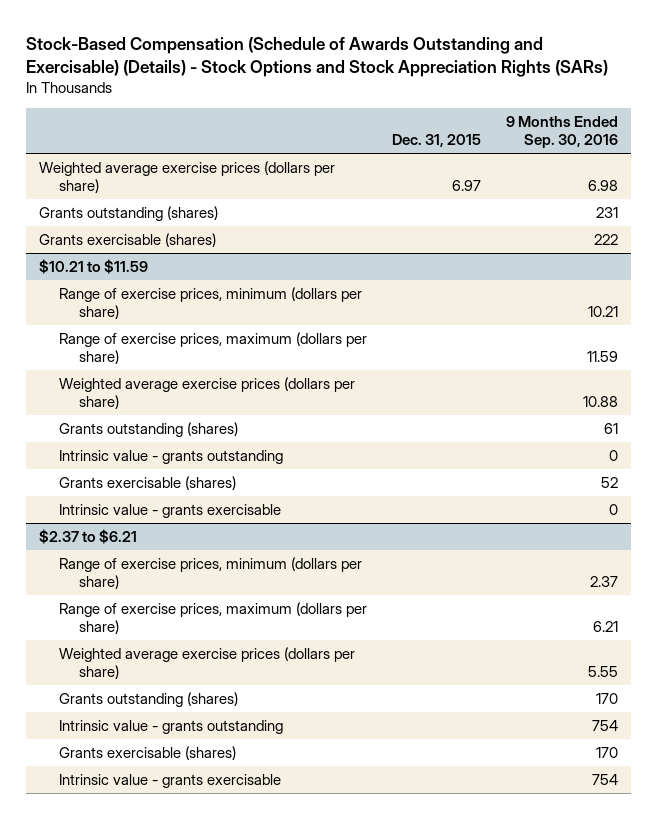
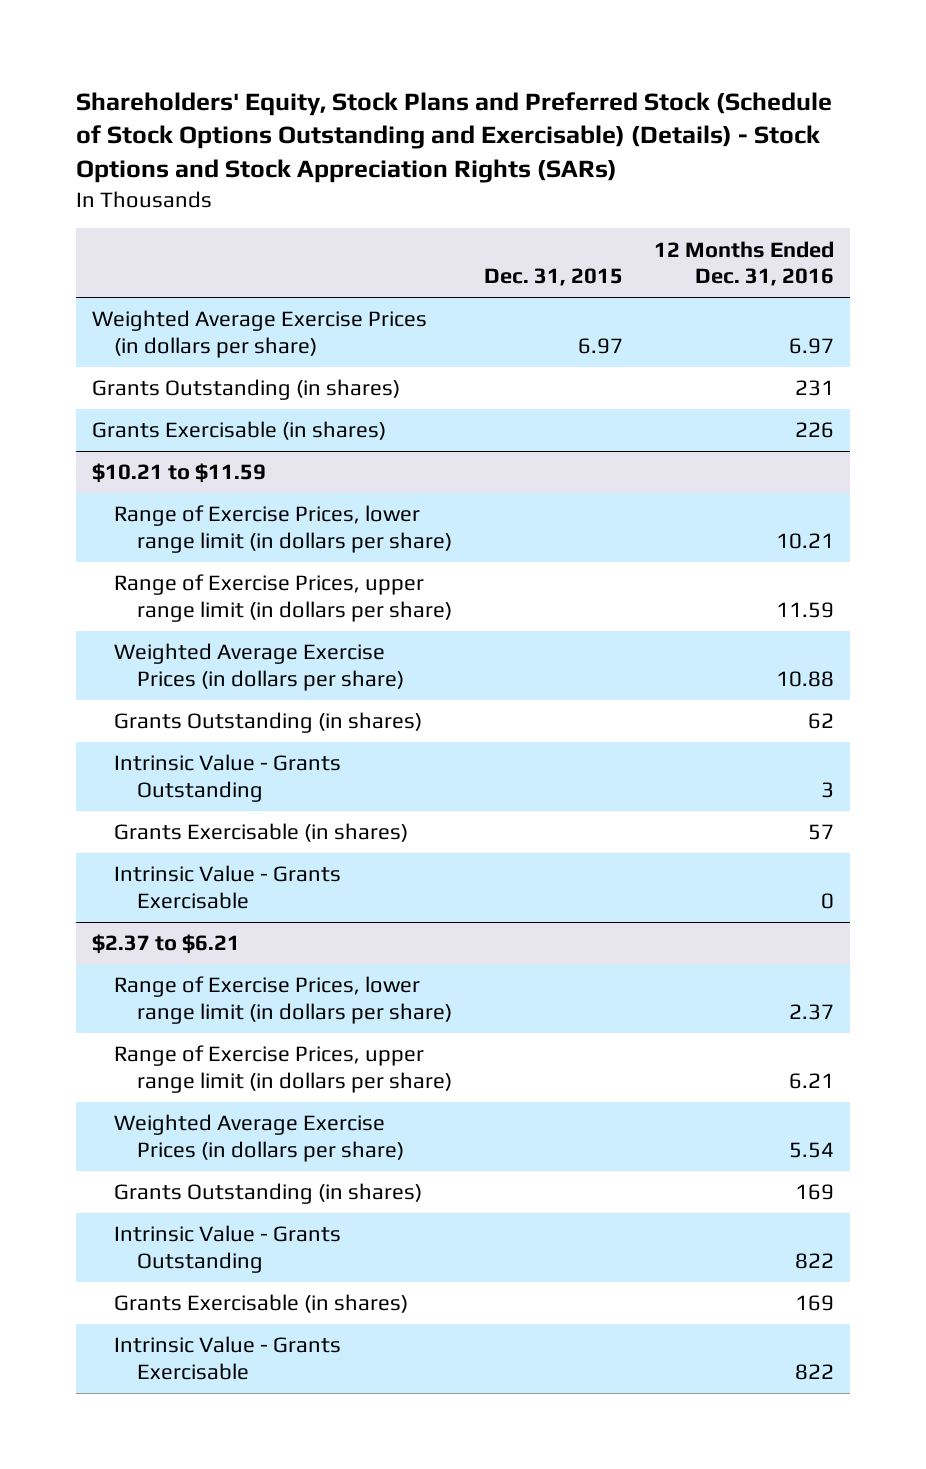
[26,36,609,77] Stock-Based Compensation (Schedule of Awards Outstanding and Exercisable) (Details) - Stock Options and Stock Appreciation Rights (SARs) -> [75,91,832,184] Shareholders' Equity, Stock Plans and Preferred Stock (Schedule of Stock Options Outstanding and Exercisable) (Details) - Stock Options and Stock Appreciation Rights (SARs)
[506,116,619,149] 9 Months Ended Sep. 30, 2016 -> none
none -> [654,240,835,287] 12 Months Ended Dec. 31, 2016
[38,160,335,194] Weighted average exercise prices (dollars per share) -> [91,310,427,358] Weighted Average Exercise Prices (in dollars per share)
[38,205,218,221] Grants outstanding (shares) -> [91,379,400,401] Grants Outstanding (in shares)
[38,232,216,247] Grants exercisable (shares) -> [91,421,386,441] Grants Exercisable (in shares)
[59,286,363,320] Range of exercise prices, minimum (dollars per share) -> [114,505,453,553] Range of Exercise Prices, lower range limit (in dollars per share)
[59,331,368,365] Range of exercise prices, maximum (dollars per share) -> [114,574,453,622] Range of Exercise Prices, upper range limit (in dollars per share)
[59,376,356,410] Weighted average exercise prices (dollars per share) -> [114,643,405,691] Weighted Average Exercise Prices (in dollars per share)
[59,421,239,437] Grants outstanding (shares) -> [114,712,423,734] Grants Outstanding (in shares)
[59,449,284,464] Intrinsic value - grants outstanding -> [114,754,342,802] Intrinsic Value - Grants Outstanding
[59,475,237,490] Grants exercisable (shares) -> [114,823,409,843] Grants Exercisable (in shares)
[59,503,282,518] Intrinsic value - grants exercisable -> [114,865,342,909] Intrinsic Value - Grants Exercisable
[59,556,363,590] Range of exercise prices, minimum (dollars per share) -> [114,976,453,1024] Range of Exercise Prices, lower range limit (in dollars per share)
[59,601,368,635] Range of exercise prices, maximum (dollars per share) -> [114,1045,453,1093] Range of Exercise Prices, upper range limit (in dollars per share)
[59,646,356,680] Weighted average exercise prices (dollars per share) -> [114,1114,405,1162] Weighted Average Exercise Prices (in dollars per share)
[59,691,239,707] Grants outstanding (shares) -> [114,1183,423,1205] Grants Outstanding (in shares)
[59,719,284,734] Intrinsic value - grants outstanding -> [114,1225,342,1273] Intrinsic Value - Grants Outstanding
[59,745,237,760] Grants exercisable (shares) -> [114,1294,409,1314] Grants Exercisable (in shares)
[59,773,282,788] Intrinsic value - grants exercisable -> [114,1336,342,1380] Intrinsic Value - Grants Exercisable

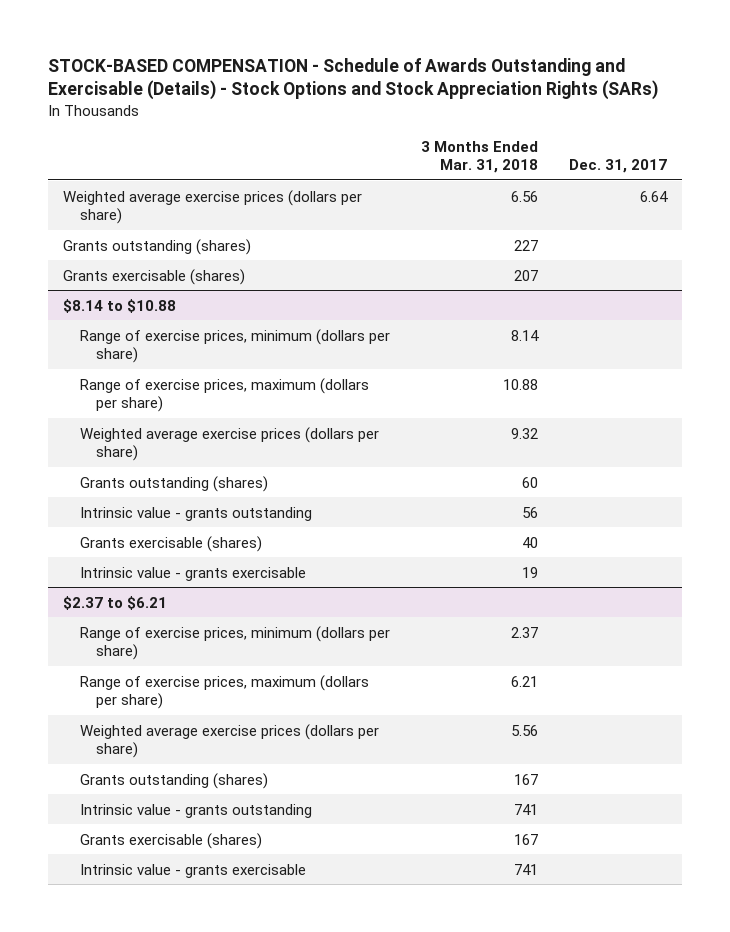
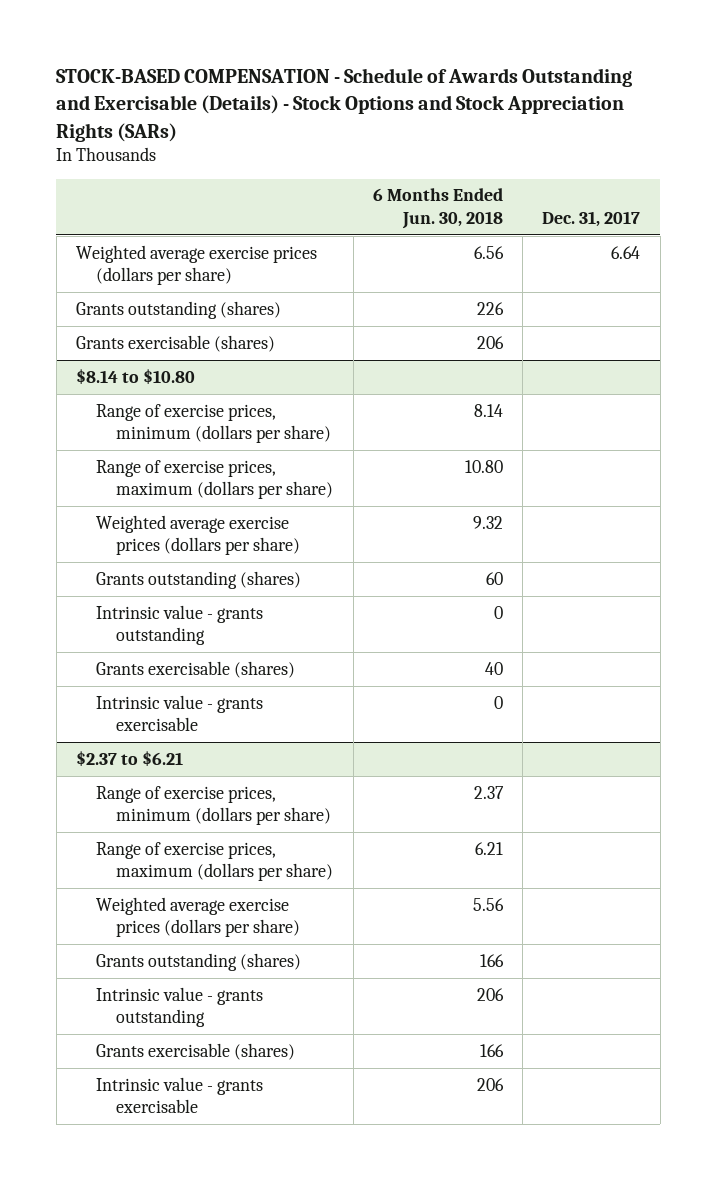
[420,140,538,173] 3 Months Ended Mar. 31, 2018 -> none
none -> [372,188,503,229] 6 Months Ended Jun. 30, 2018
[63,298,177,313] $8.14 to $10.88 -> [75,368,195,384] $8.14 to $10.80

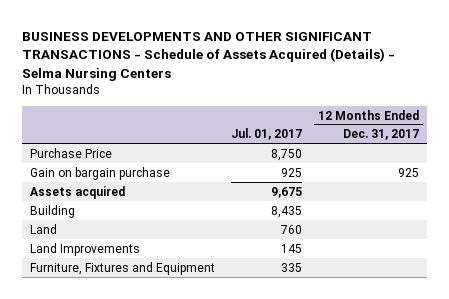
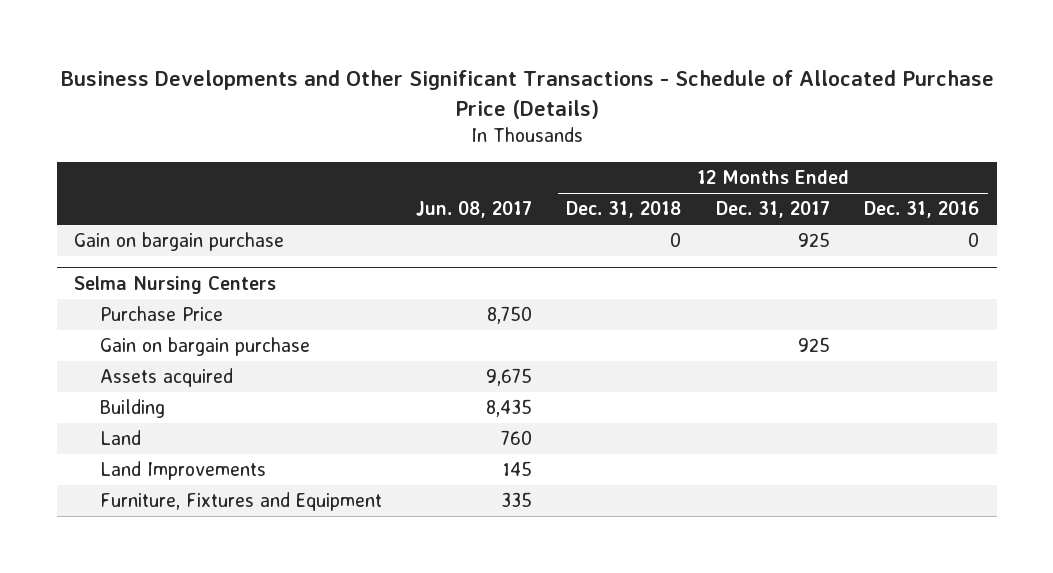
[22,31,396,81] BUSINESS DEVELOPMENTS AND OTHER SIGNIFICANT TRANSACTIONS - Schedule of Assets Acquired (Details) - Selma Nursing Centers -> [60,70,994,120] Business Developments and Other Significant Transactions - Schedule of Allocated Purchase Price (Details)
[231,128,303,141] Jul. 01, 2017 -> none
none -> [416,201,533,219] Jun. 08, 2017
none -> [566,201,682,219] Dec. 31, 2018
none -> [864,201,980,219] Dec. 31, 2016
[30,147,113,158] Purchase Price -> none
[30,185,126,199] Assets acquired -> none
[30,204,76,218] Building -> none
[30,223,58,234] Land -> none
[30,242,141,256] Land Improvements -> none
[30,261,216,275] Furniture, Fixtures and Equipment -> none
none -> [73,276,276,295] Selma Nursing Centers
none -> [99,306,223,322] Purchase Price
none -> [99,337,310,357] Gain on bargain purchase
none -> [99,368,233,388] Assets acquired
none -> [99,399,165,419] Building
none -> [99,430,141,446] Land
none -> [99,461,266,481] Land Improvements
none -> [99,492,382,512] Furniture, Fixtures and Equipment

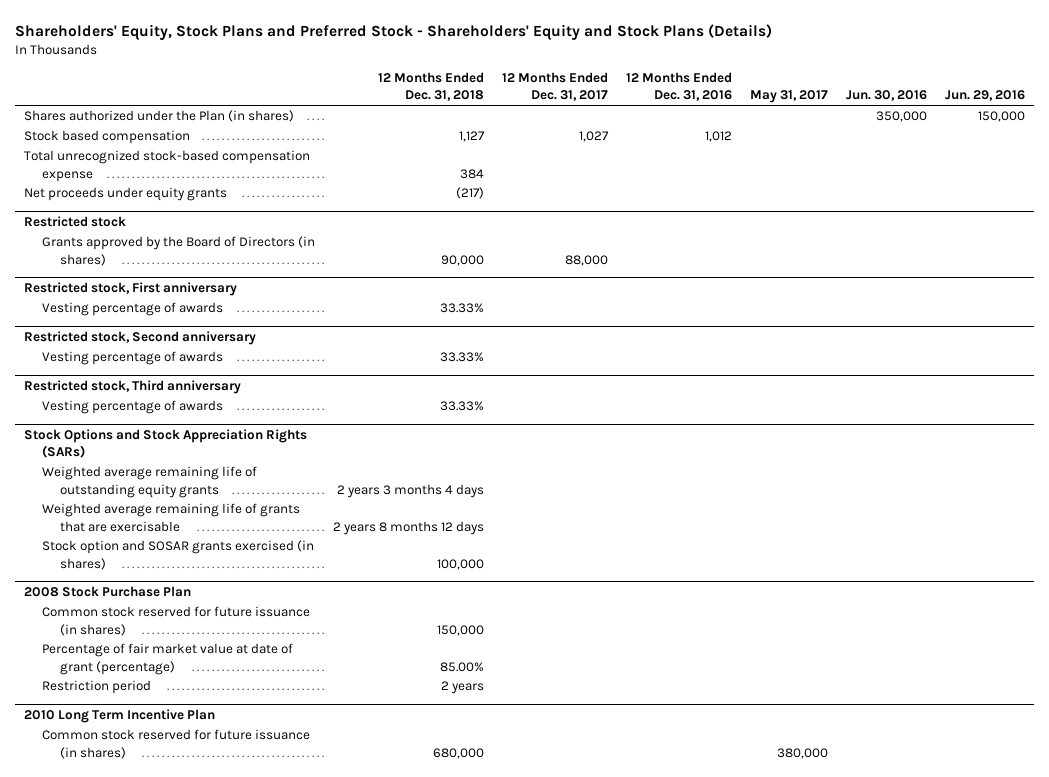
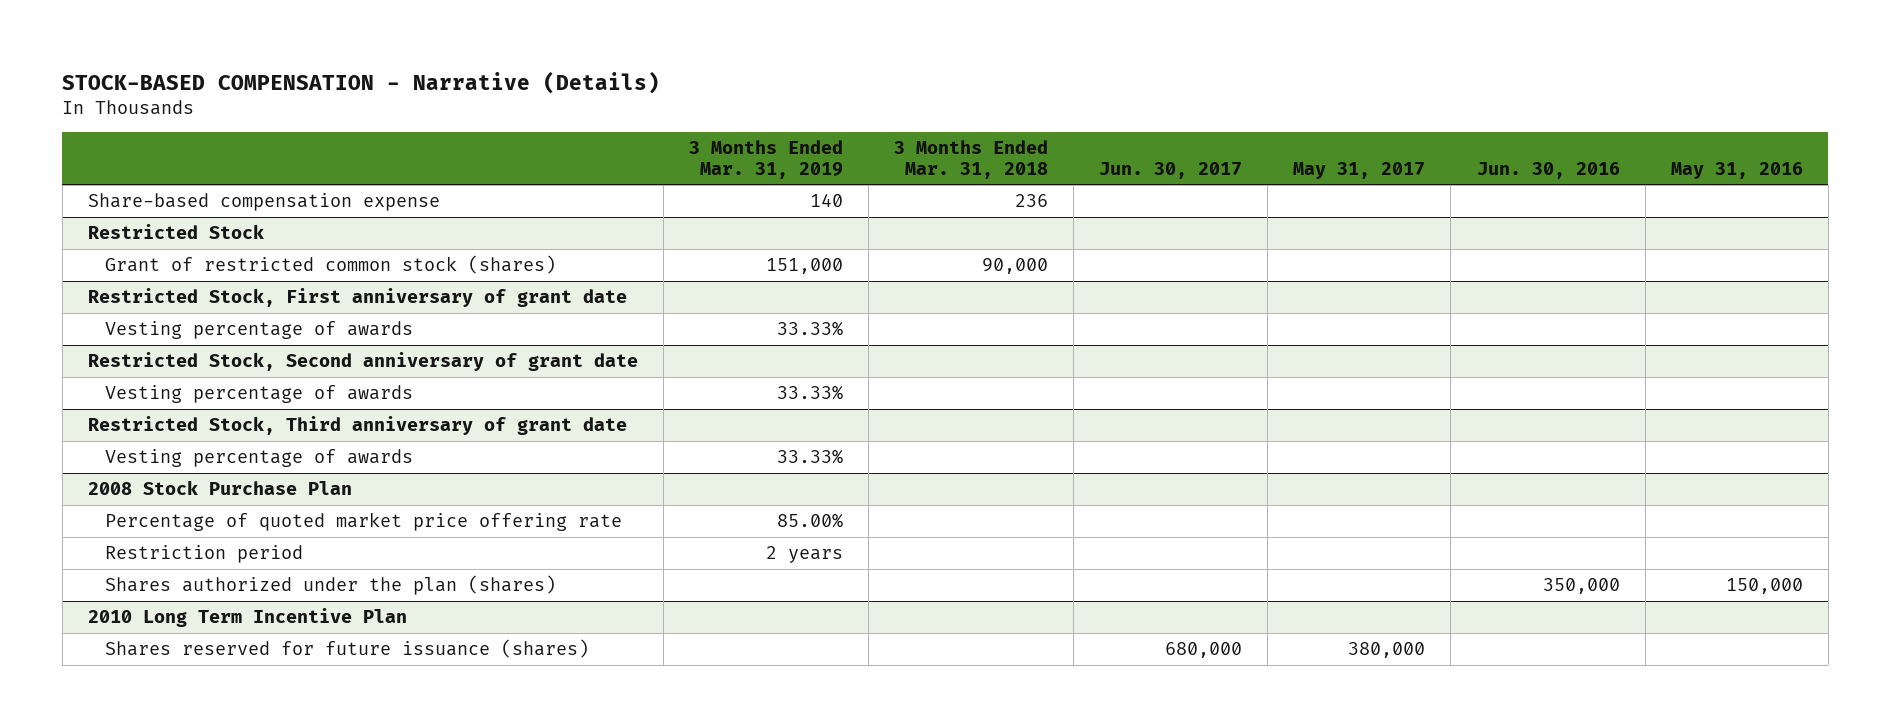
[14,23,772,40] Shareholders' Equity, Stock Plans and Preferred Stock - Shareholders' Equity and Stock Plans (Details) -> [62,70,661,94] STOCK-BASED COMPENSATION - Narrative (Details)
[377,72,484,102] 12 Months Ended Dec. 31, 2018 -> none
[501,72,608,102] 12 Months Ended Dec. 31, 2017 -> none
[625,72,732,102] 12 Months Ended Dec. 31, 2016 -> none
[944,90,1025,102] Jun. 29, 2016 -> none
none -> [688,139,843,179] 3 Months Ended Mar. 31, 2019
none -> [894,139,1049,179] 3 Months Ended Mar. 31, 2018
none -> [1099,161,1243,179] Jun. 30, 2017
none -> [1670,161,1803,179] May 31, 2016
[23,110,294,123] Shares authorized under the Plan (in shares) -> none
[23,150,310,182] Total unrecognized stock-based compensation expense -> none
[23,187,227,202] Net proceeds under equity grants -> none
[23,130,190,145] Stock based compensation -> [87,193,440,212] Share-based compensation expense
[23,216,126,228] Restricted stock -> [87,224,264,240] Restricted Stock
[41,236,315,266] Grants approved by the Board of Directors (in shares) -> [105,255,557,275] Grant of restricted common stock (shares)
[23,282,237,297] Restricted stock, First anniversary -> [87,288,627,308] Restricted Stock, First anniversary of grant date
[23,331,256,346] Restricted stock, Second anniversary -> [87,352,638,372] Restricted Stock, Second anniversary of grant date
[23,380,241,395] Restricted stock, Third anniversary -> [87,416,627,436] Restricted Stock, Third anniversary of grant date
[23,429,307,459] Stock Options and Stock Appreciation Rights (SARs) -> none
[41,466,257,498] Weighted average remaining life of outstanding equity grants -> none
[41,503,300,532] Weighted average remaining life of grants that are exercisable -> none
[41,540,314,570] Stock option and SOSAR grants exercised (in shares) -> none
[41,606,310,636] Common stock reserved for future issuance (in shares) -> none
[41,643,293,675] Percentage of fair market value at date of grant (percentage) -> [105,512,623,532] Percentage of quoted market price offering rate
none -> [105,575,557,596] Shares authorized under the plan (shares)
[41,729,310,759] Common stock reserved for future issuance (in shares) -> [105,639,590,659] Shares reserved for future issuance (shares)

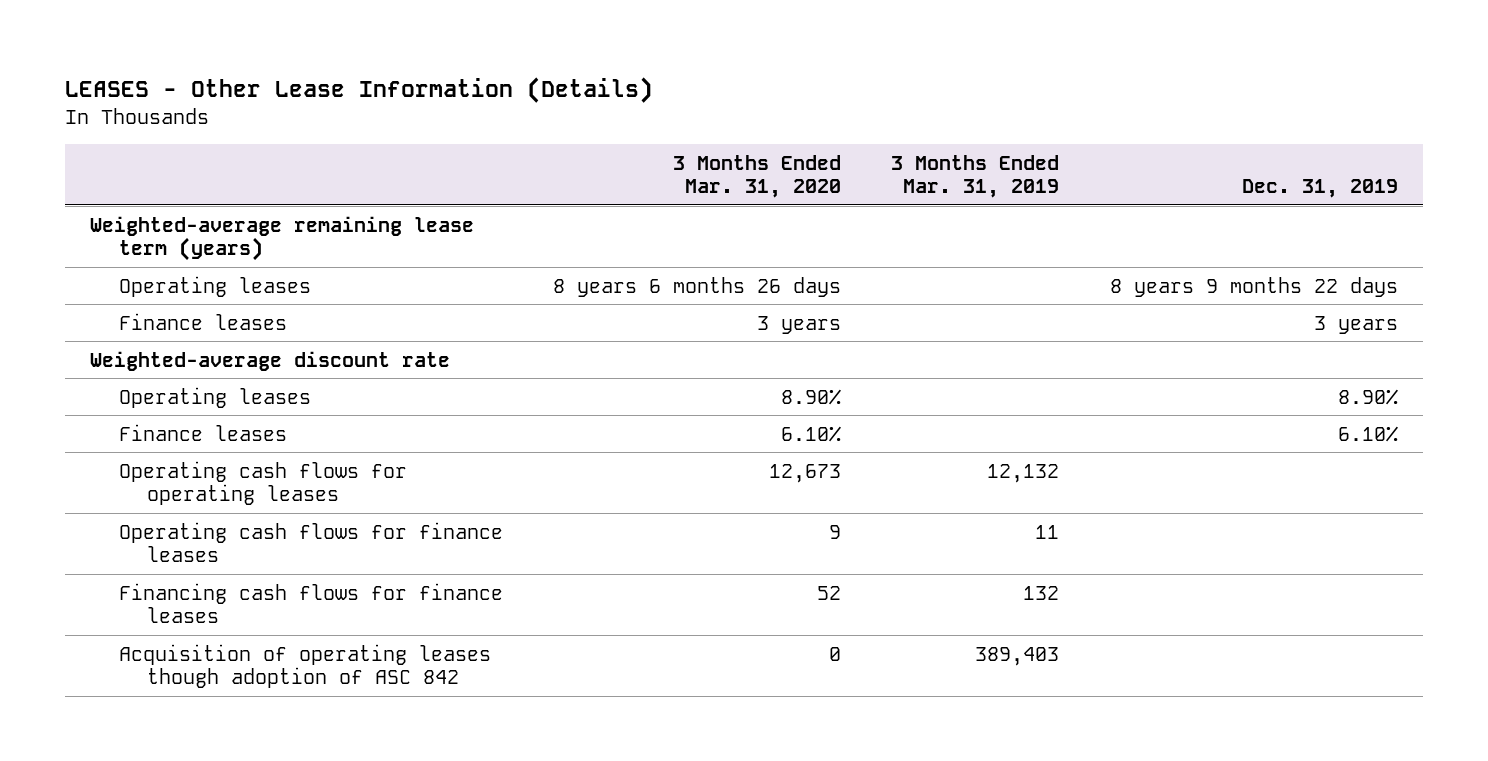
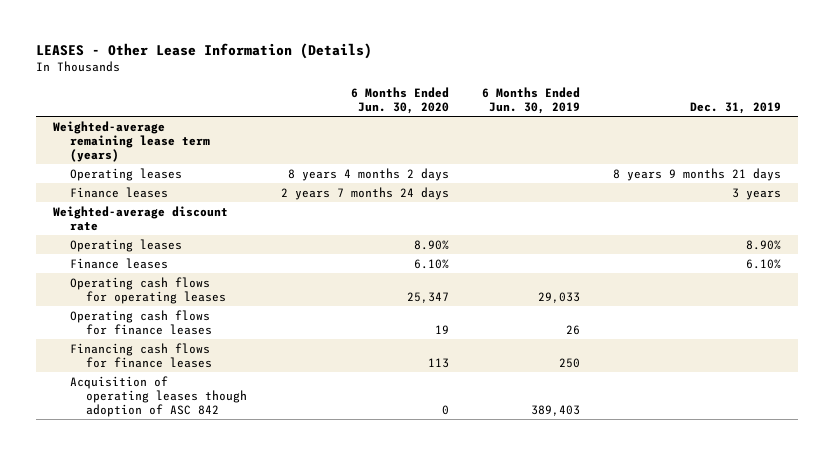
[673,154,842,199] 3 Months Ended Mar. 31, 2020 -> none
[891,154,1060,199] 3 Months Ended Mar. 31, 2019 -> none
none -> [350,86,449,115] 6 Months Ended Jun. 30, 2020
none -> [481,86,580,115] 6 Months Ended Jun. 30, 2019
[1109,276,1398,297] 8 years 9 months 22 days -> [613,167,782,181] 8 years 9 months 21 days

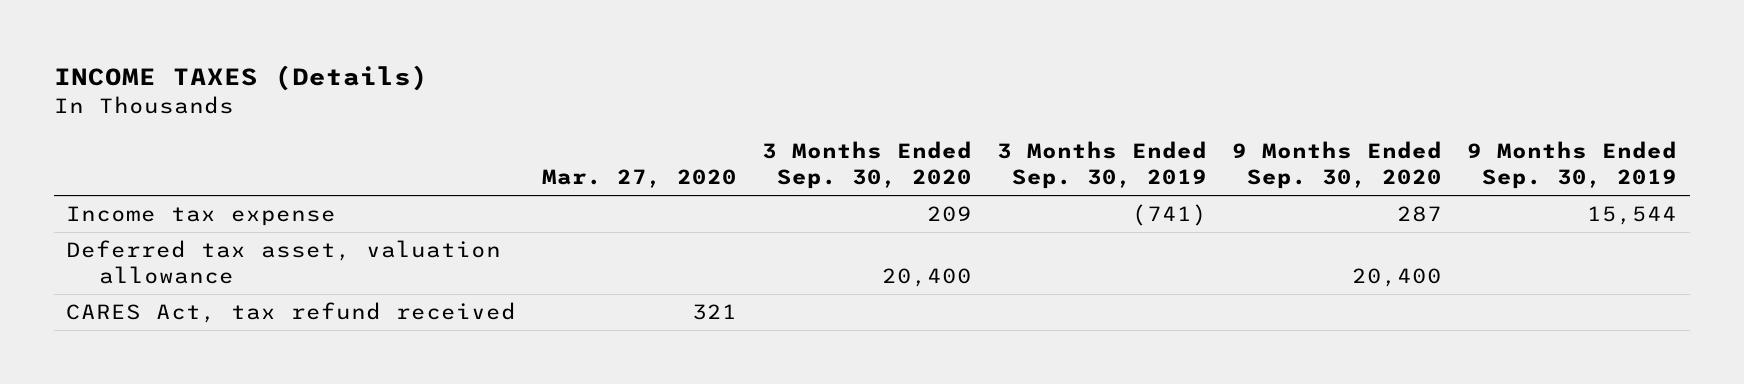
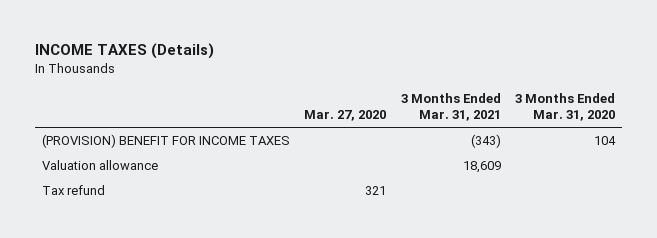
[761,141,972,189] 3 Months Ended Sep. 30, 2020 -> none
[996,141,1207,189] 3 Months Ended Sep. 30, 2019 -> none
[1231,141,1442,189] 9 Months Ended Sep. 30, 2020 -> none
[1467,141,1678,189] 9 Months Ended Sep. 30, 2019 -> none
none -> [400,93,501,122] 3 Months Ended Mar. 31, 2021
none -> [514,93,615,122] 3 Months Ended Mar. 31, 2020
[66,206,337,227] Income tax expense -> [41,134,290,149] (PROVISION) BENEFIT FOR INCOME TAXES
[66,240,502,284] Deferred tax asset, valuation allowance -> [41,160,158,171] Valuation allowance
[66,302,517,324] CARES Act, tax refund received -> [41,185,105,196] Tax refund

